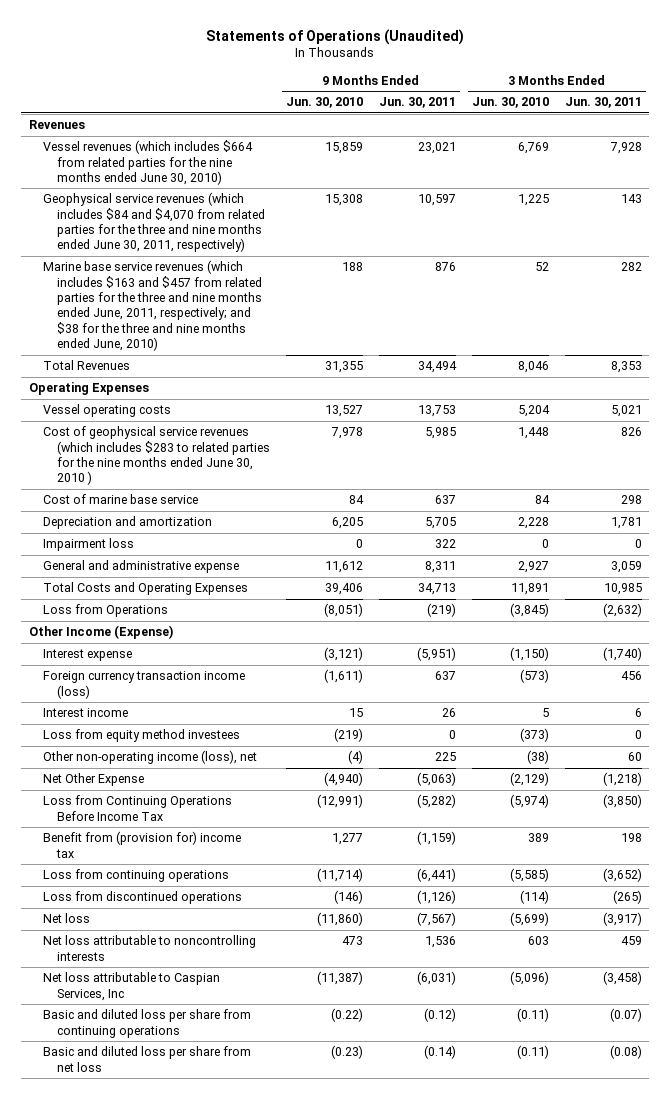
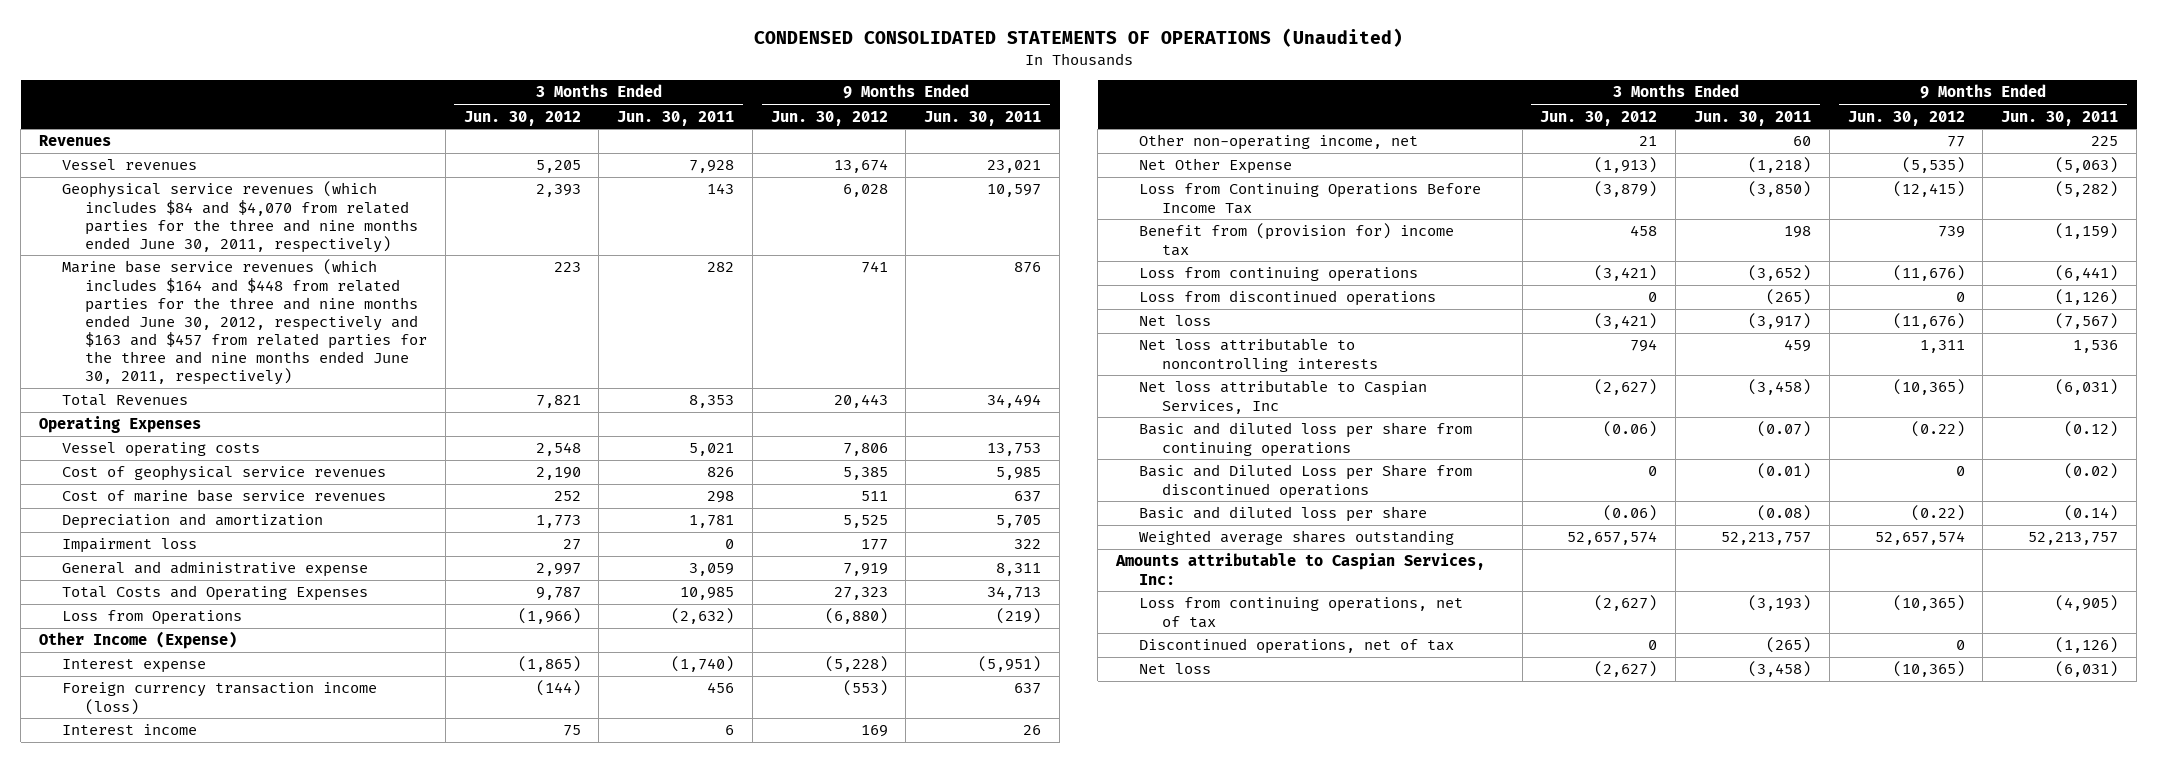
[206,28,465,45] Statements of Operations (Unaudited) -> [753,28,1403,48] CONDENSED CONSOLIDATED STATEMENTS OF OPERATIONS (Unaudited)
[285,97,363,109] Jun. 30, 2010 -> none
[471,97,549,109] Jun. 30, 2010 -> none
none -> [463,110,581,126] Jun. 30, 2012
none -> [770,110,888,126] Jun. 30, 2012
[43,140,254,186] Vessel revenues (which includes $664 from related parties for the nine months ended June 30, 2010) -> [61,159,197,171] Vessel revenues
[43,260,262,352] Marine base service revenues (which includes $163 and $457 from related parties for the three and nine months ended June, 2011, respectively; and $38 for the three and nine months ended June, 2010) -> [61,259,427,385] Marine base service revenues (which includes $164 and $448 from related parties for the three and nine months ended June 30, 2012, respectively and $163 and $457 from related parties for the three and nine months ended June 30, 2011, respectively)
[43,426,270,486] Cost of geophysical service revenues (which includes $283 to related parties for the nine months ended June 30, 2010 ) -> [61,465,386,482] Cost of geophysical service revenues
[43,494,199,505] Cost of marine base service -> [61,489,386,503] Cost of marine base service revenues
[43,729,241,743] Loss from equity method investees -> none
[43,750,258,765] Other non-operating income (loss), net -> [1138,134,1418,151] Other non-operating income, net
none -> [1138,464,1472,499] Basic and Diluted Loss per Share from discontinued operations
[43,1046,252,1072] Basic and diluted loss per share from net loss -> [1138,506,1427,523] Basic and diluted loss per share
none -> [1138,530,1454,546] Weighted average shares outstanding
none -> [1114,553,1485,585] Amounts attributable to Caspian Services, Inc:
none -> [1138,597,1463,628] Loss from continuing operations, net of tax
none -> [1138,638,1454,655] Discontinued operations, net of tax
none -> [1138,663,1211,675] Net loss

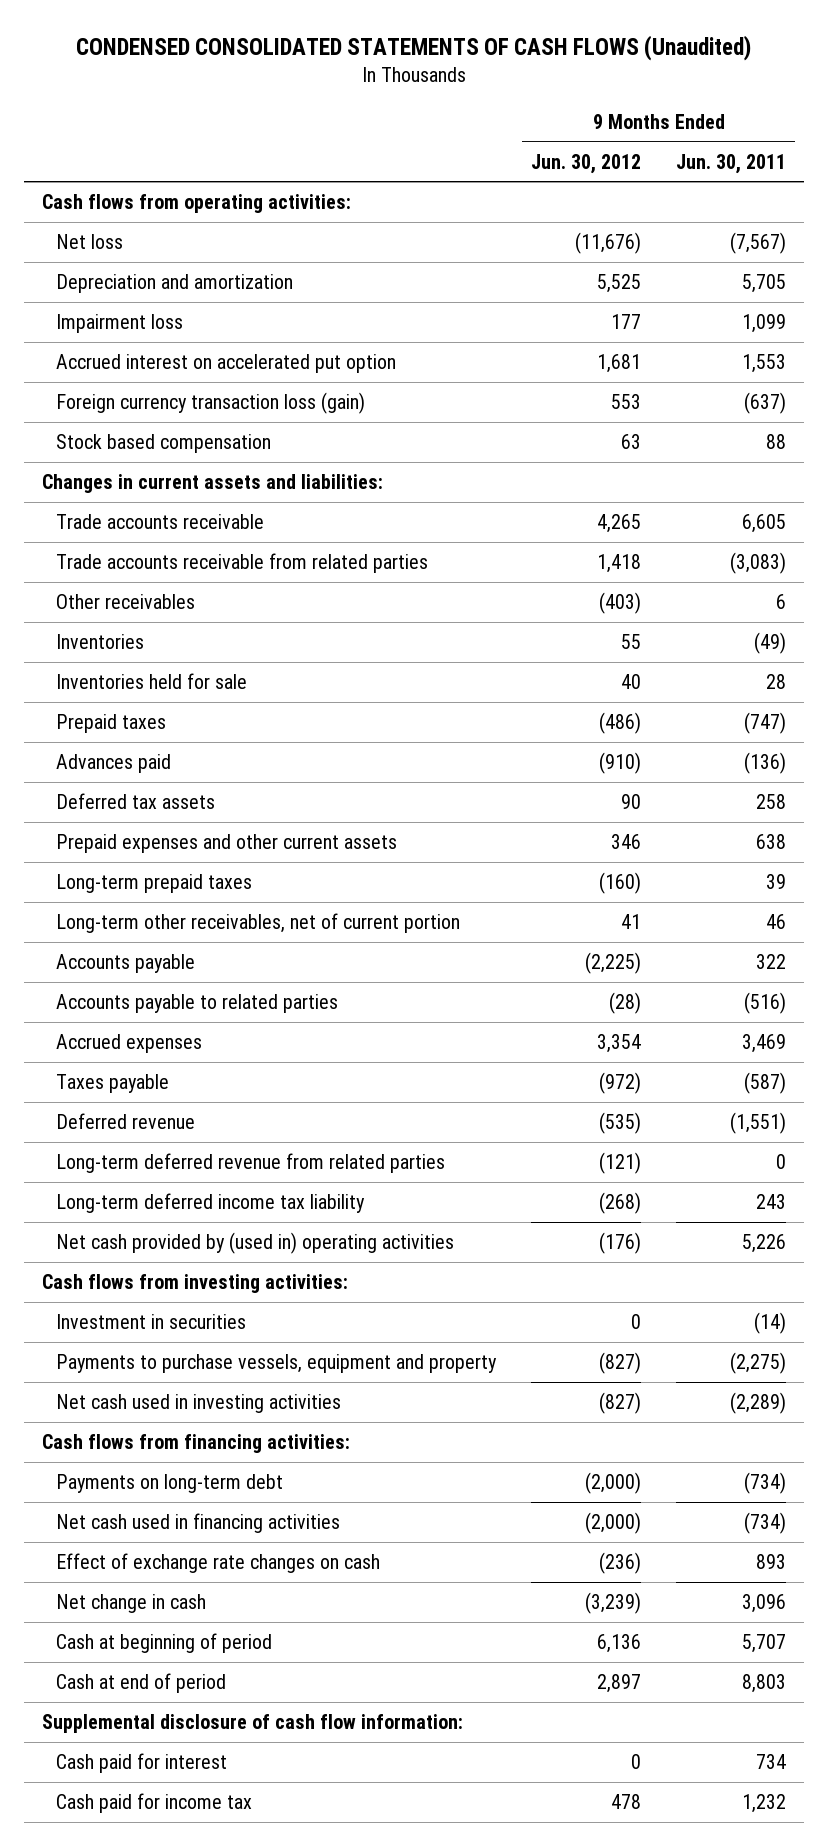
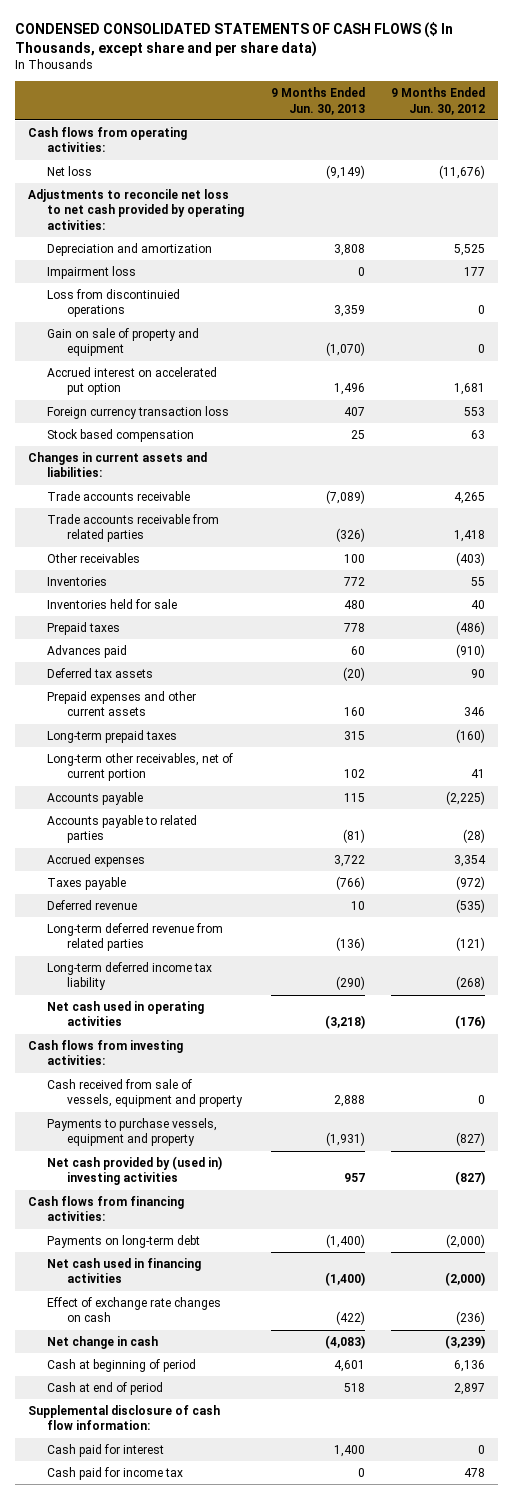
[75,35,751,62] CONDENSED CONSOLIDATED STATEMENTS OF CASH FLOWS (Unaudited) -> [15,22,454,57] CONDENSED CONSOLIDATED STATEMENTS OF CASH FLOWS ($ In Thousands, except share and per share data)
[676,153,787,174] Jun. 30, 2011 -> none
none -> [270,87,365,115] 9 Months Ended Jun. 30, 2013
none -> [28,188,245,230] Adjustments to reconcile net loss to net cash provided by operating activities:
none -> [47,288,181,318] Loss from discontinuied operations
none -> [47,327,200,357] Gain on sale of property and equipment
[56,391,366,414] Foreign currency transaction loss (gain) -> [47,405,230,419] Foreign currency transaction loss
[56,1231,455,1254] Net cash provided by (used in) operating activities -> [47,1000,205,1027] Net cash used in operating activities
[56,1313,247,1329] Investment in securities -> none
none -> [47,1078,243,1108] Cash received from sale of vessels, equipment and property
[56,1393,342,1413] Net cash used in investing activities -> [47,1155,223,1186] Net cash provided by (used in) investing activities

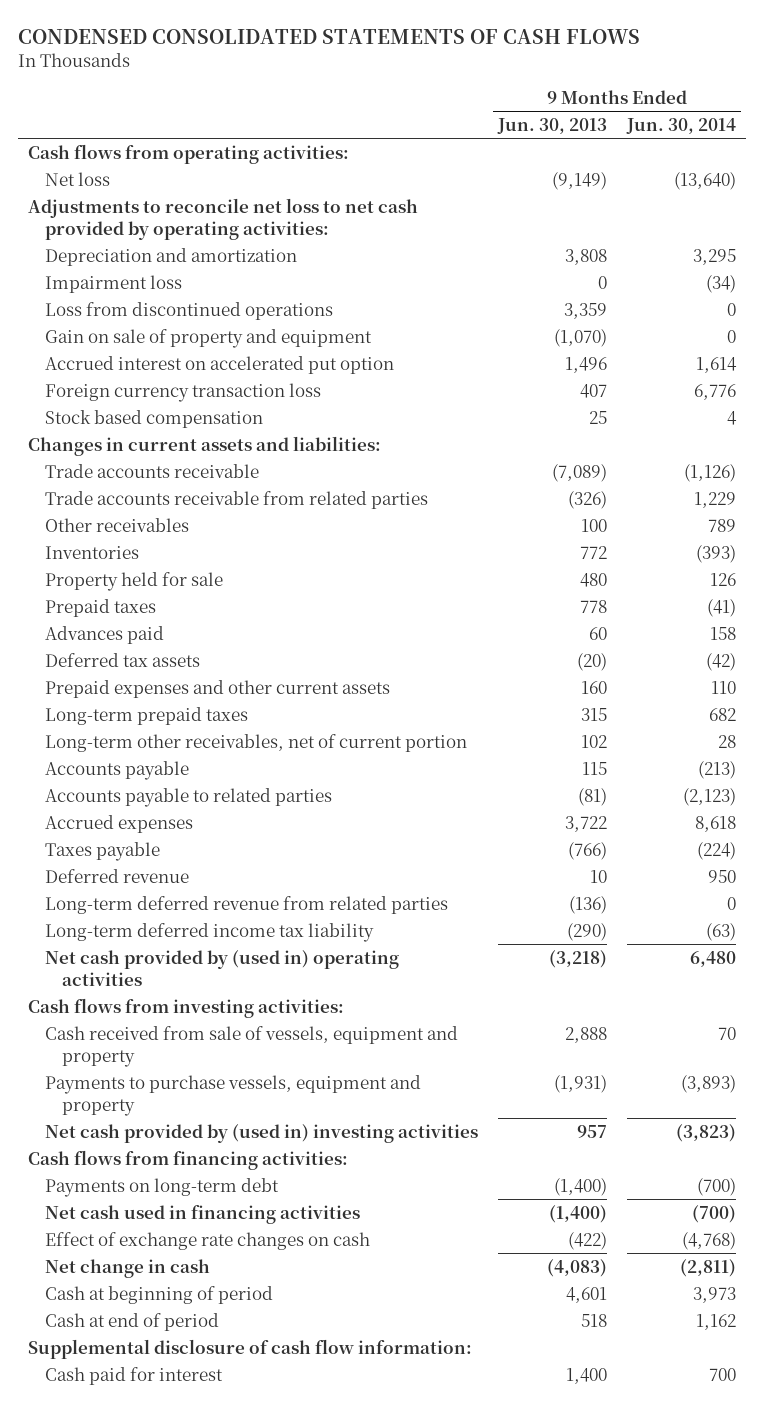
[15,22,454,57] CONDENSED CONSOLIDATED STATEMENTS OF CASH FLOWS ($ In Thousands, except share and per share data) -> [17,29,640,45] CONDENSED CONSOLIDATED STATEMENTS OF CASH FLOWS
[390,87,485,115] 9 Months Ended Jun. 30, 2012 -> none
none -> [626,117,737,134] Jun. 30, 2014
[47,288,181,318] Loss from discontinuied operations -> [44,301,333,320] Loss from discontinued operations
[47,598,178,609] Inventories held for sale -> [44,571,223,591] Property held for sale
[47,1000,205,1027] Net cash used in operating activities -> [44,949,399,986] Net cash provided by (used in) operating activities
[47,1466,184,1480] Cash paid for income tax -> none

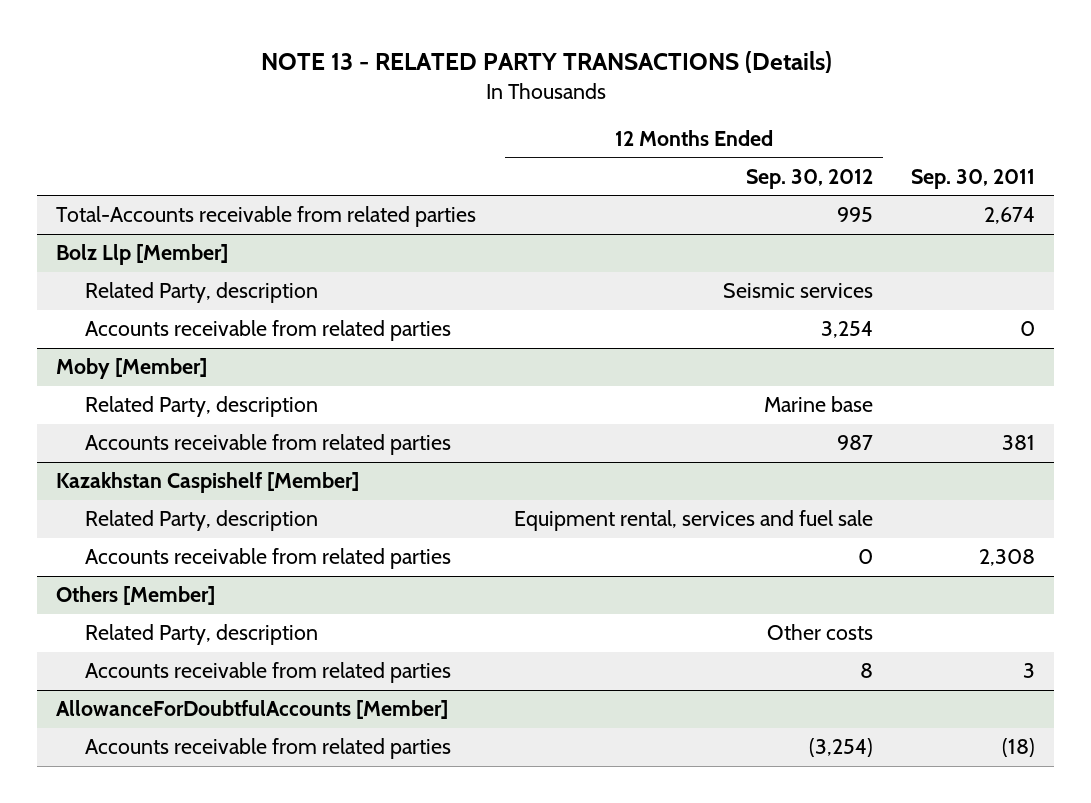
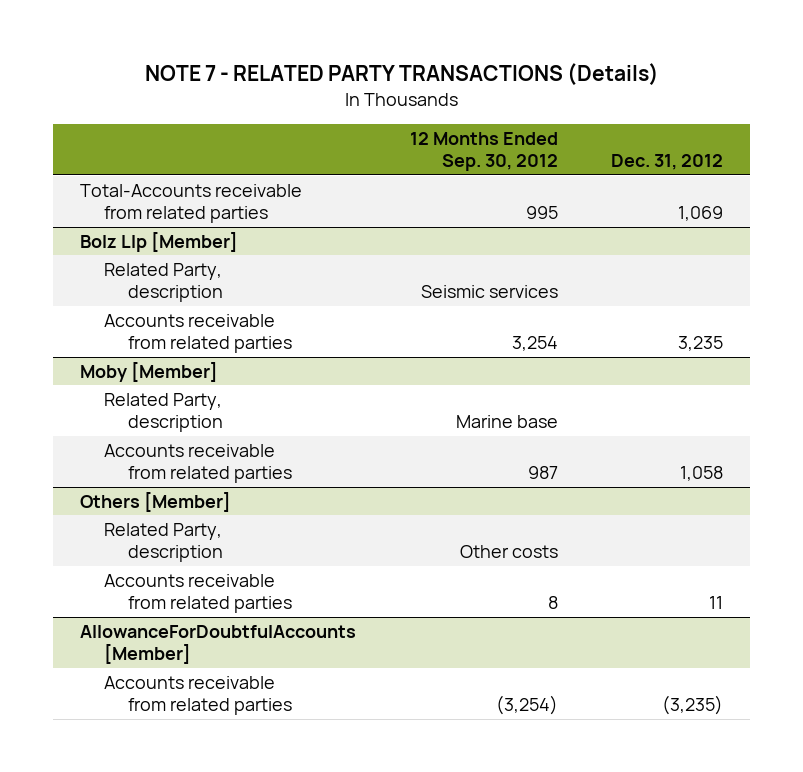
[260,51,832,74] NOTE 13 - RELATED PARTY TRANSACTIONS (Details) -> [144,63,659,86] NOTE 7 - RELATED PARTY TRANSACTIONS (Details)
[911,169,1036,190] Sep. 30, 2011 -> none
none -> [611,154,724,171] Dec. 31, 2012
[56,472,360,494] Kazakhstan Caspishelf [Member] -> none
[85,510,319,532] Related Party, description -> none
[85,548,452,570] Accounts receivable from related parties -> none

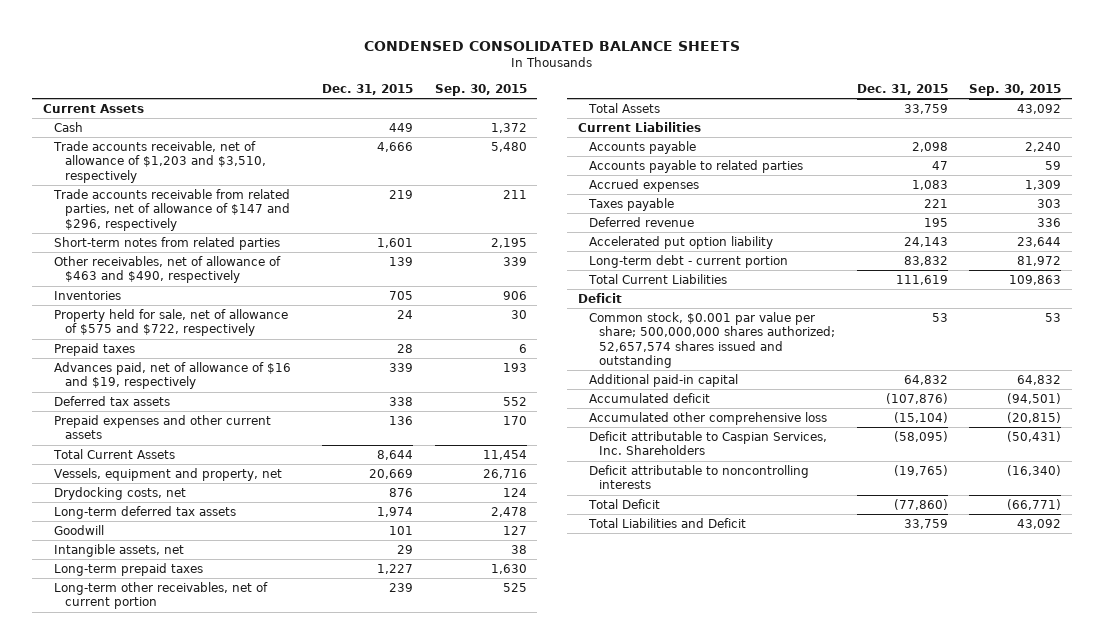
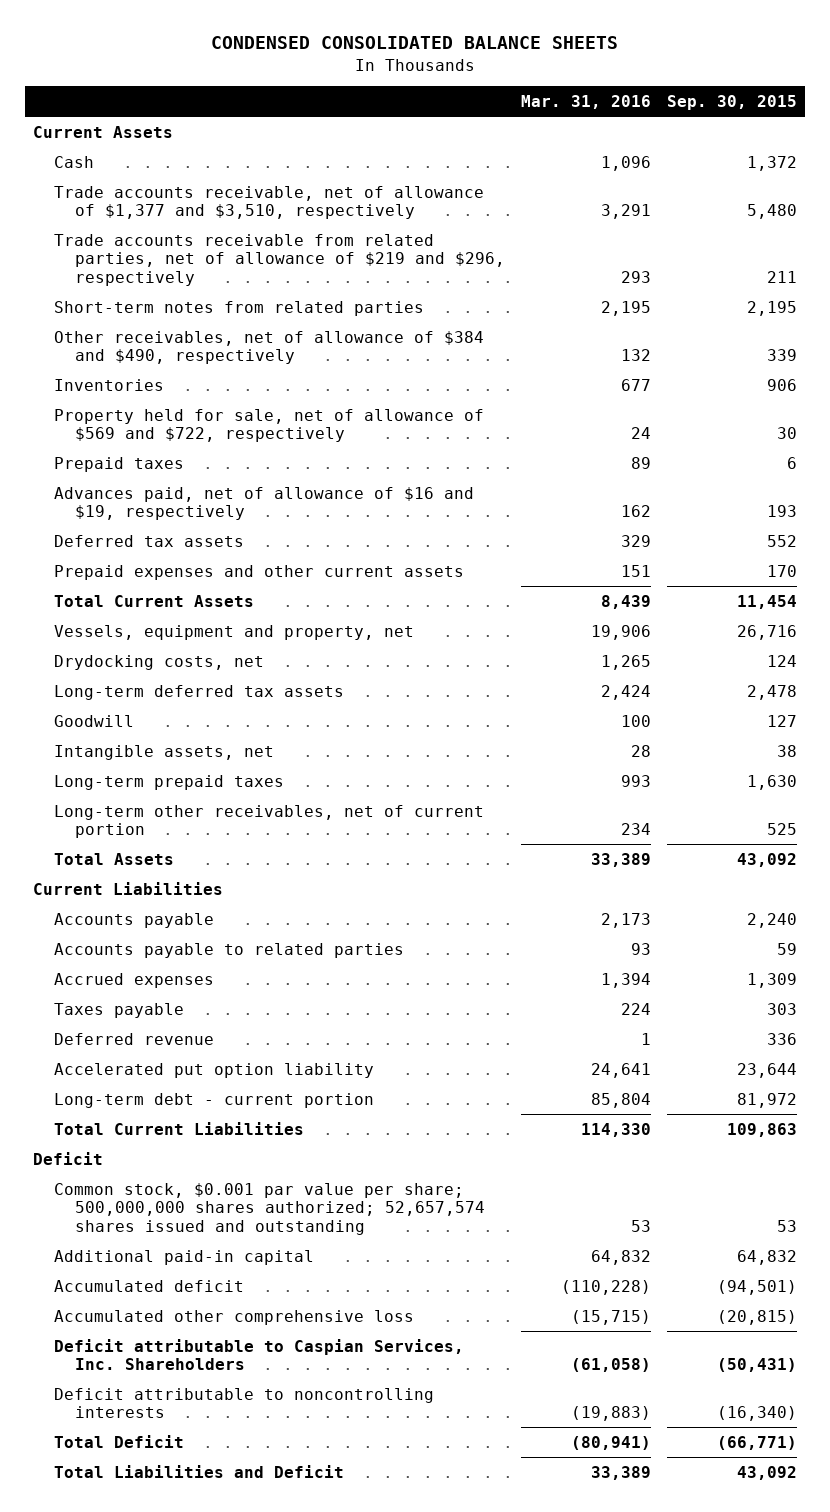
[322,83,414,95] Dec. 31, 2015 -> none
none -> [521,94,652,109] Mar. 31, 2016
[52,141,266,183] Trade accounts receivable, net of allowance of $1,203 and $3,510, respectively -> [54,185,485,220] Trade accounts receivable, net of allowance of $1,377 and $3,510, respectively
[52,189,290,231] Trade accounts receivable from related parties, net of allowance of $147 and $296, respectively -> [54,233,506,286] Trade accounts receivable from related parties, net of allowance of $219 and $296, respectively
[53,256,281,284] Other receivables, net of allowance of $463 and $490, respectively -> [54,330,485,365] Other receivables, net of allowance of $384 and $490, respectively
[53,309,288,337] Property held for sale, net of allowance of $575 and $722, respectively -> [54,408,485,443] Property held for sale, net of allowance of $569 and $722, respectively

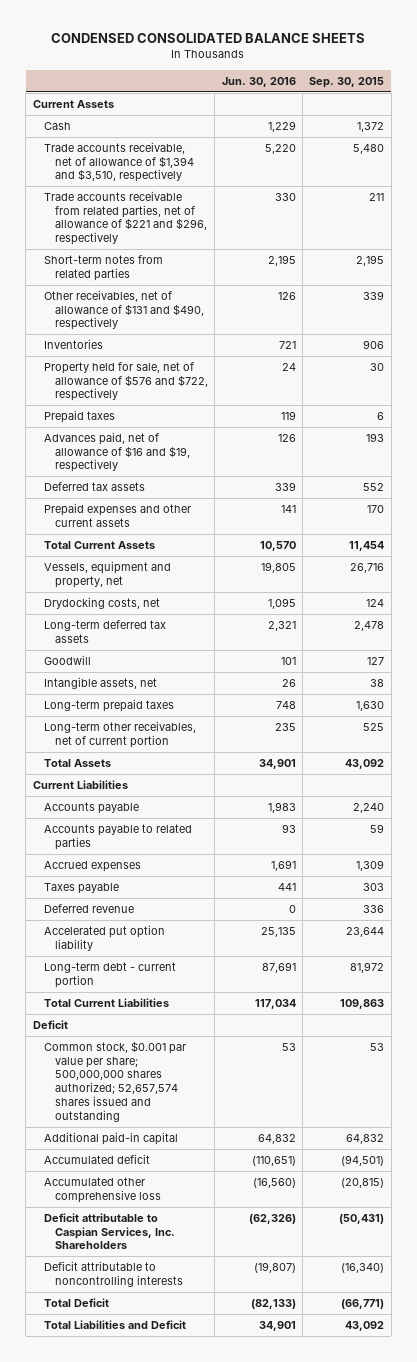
[521,94,652,109] Mar. 31, 2016 -> none
none -> [221,76,296,87] Jun. 30, 2016
[54,185,485,220] Trade accounts receivable, net of allowance of $1,377 and $3,510, respectively -> [43,142,194,183] Trade accounts receivable, net of allowance of $1,394 and $3,510, respectively
[54,233,506,286] Trade accounts receivable from related parties, net of allowance of $219 and $296, respectively -> [43,191,207,246] Trade accounts receivable from related parties, net of allowance of $221 and $296, respectively
[54,330,485,365] Other receivables, net of allowance of $384 and $490, respectively -> [43,290,204,331] Other receivables, net of allowance of $131 and $490, respectively
[54,408,485,443] Property held for sale, net of allowance of $569 and $722, respectively -> [43,362,208,402] Property held for sale, net of allowance of $576 and $722, respectively

